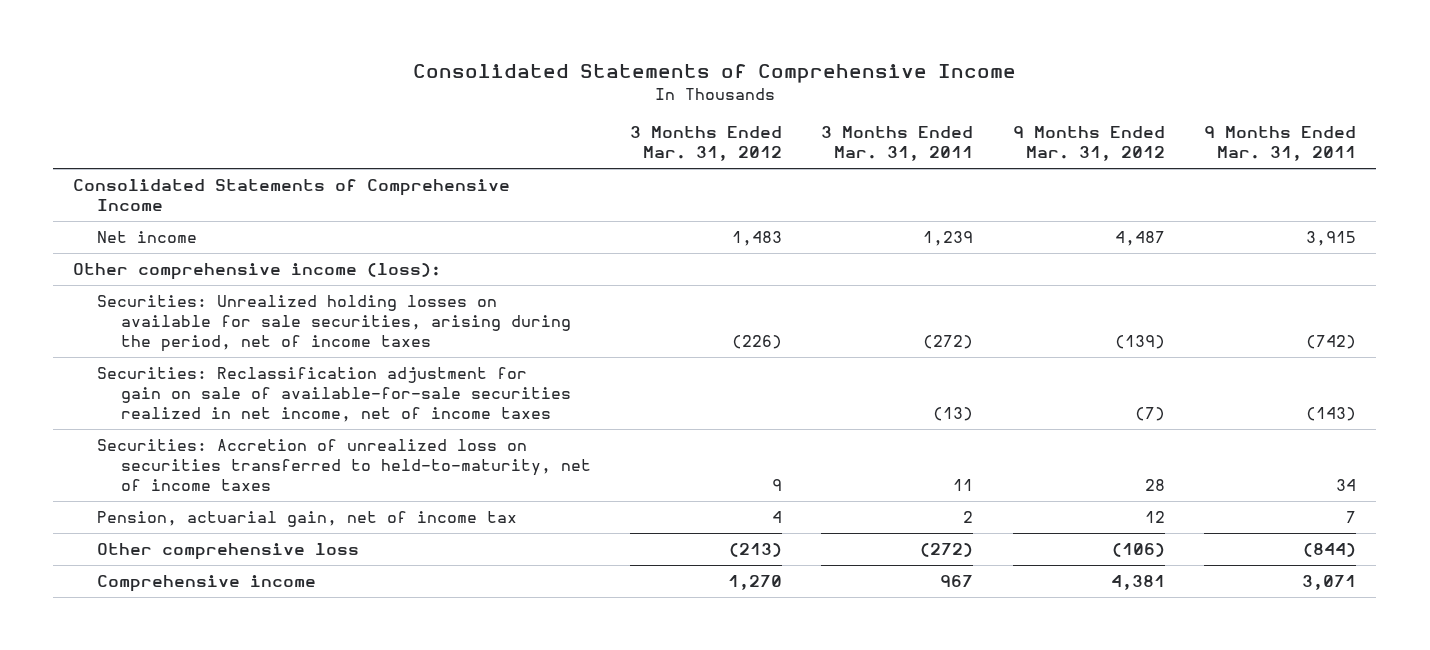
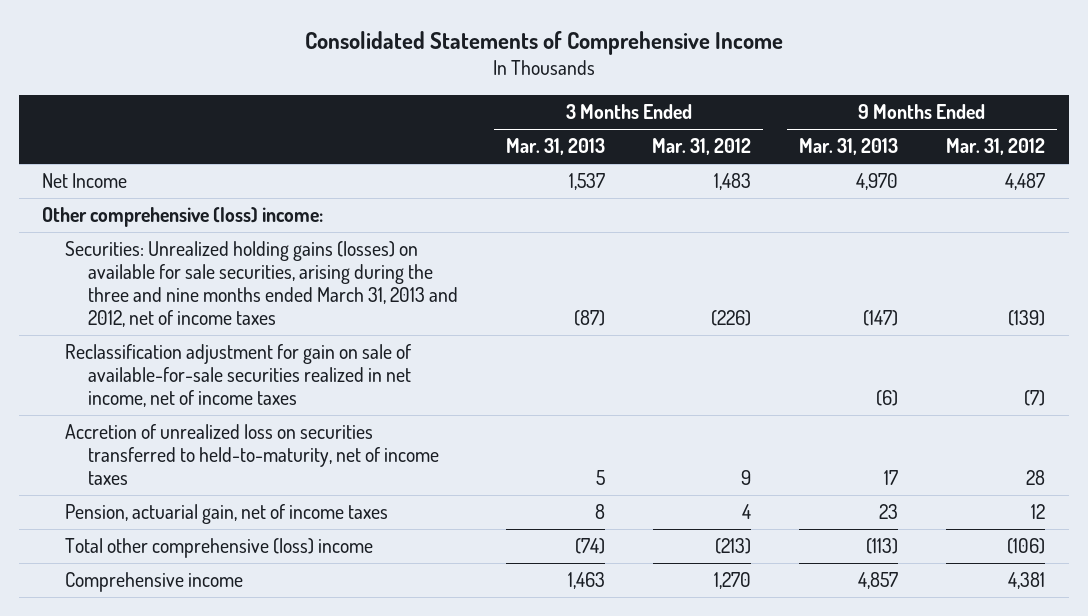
[821,126,974,162] 3 Months Ended Mar. 31, 2011 -> none
[1204,126,1357,162] 9 Months Ended Mar. 31, 2011 -> none
none -> [505,138,605,156] Mar. 31, 2013
none -> [799,138,899,156] Mar. 31, 2013
[73,179,511,211] Consolidated Statements of Comprehensive Income -> none
[96,231,197,244] Net income -> [42,173,128,189] Net Income
[73,263,442,281] Other comprehensive income (loss): -> [42,207,324,228] Other comprehensive (loss) income:
[96,295,571,352] Securities: Unrealized holding losses on available for sale securities, arising during the period, net of income taxes -> [65,241,458,327] Securities: Unrealized holding gains (losses) on available for sale securities, arising during the three and nine months ended March 31, 2013 and 2012, net of income taxes
[96,367,571,422] Securities: Reclassification adjustment for gain on sale of available-for-sale securities realized in net income, net of income taxes -> [65,344,412,408] Reclassification adjustment for gain on sale of available-for-sale securities realized in net income, net of income taxes
[96,439,591,491] Securities: Accretion of unrealized loss on securities transferred to held-to-maturity, net of income taxes -> [65,424,439,486] Accretion of unrealized loss on securities transferred to held-to-maturity, net of income taxes
[96,511,517,528] Pension, actuarial gain, net of income tax -> [65,504,389,525] Pension, actuarial gain, net of income taxes
[96,543,359,561] Other comprehensive loss -> [65,538,374,559] Total other comprehensive (loss) income

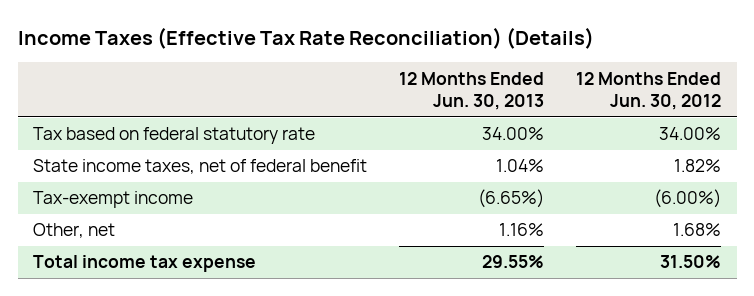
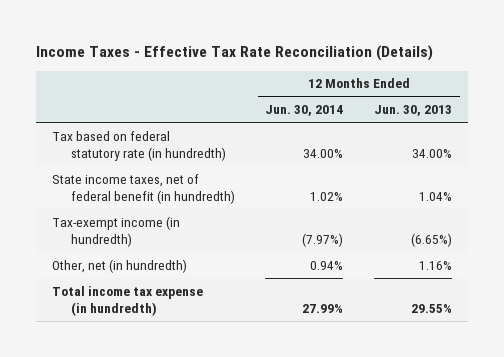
[17,26,594,49] Income Taxes (Effective Tax Rate Reconciliation) (Details) -> [36,45,434,62] Income Taxes - Effective Tax Rate Reconciliation (Details)
[576,71,722,111] 12 Months Ended Jun. 30, 2012 -> none
none -> [265,105,344,117] Jun. 30, 2014
[33,127,316,145] Tax based on federal statutory rate -> [51,130,226,161] Tax based on federal statutory rate (in hundredth)
[33,159,368,175] State income taxes, net of federal benefit -> [51,173,235,204] State income taxes, net of federal benefit (in hundredth)
[33,191,194,209] Tax-exempt income -> [51,215,180,247] Tax-exempt income (in hundredth)
[33,223,116,239] Other, net -> [51,258,187,273] Other, net (in hundredth)
[33,255,257,273] Total income tax expense -> [51,285,203,316] Total income tax expense (in hundredth)

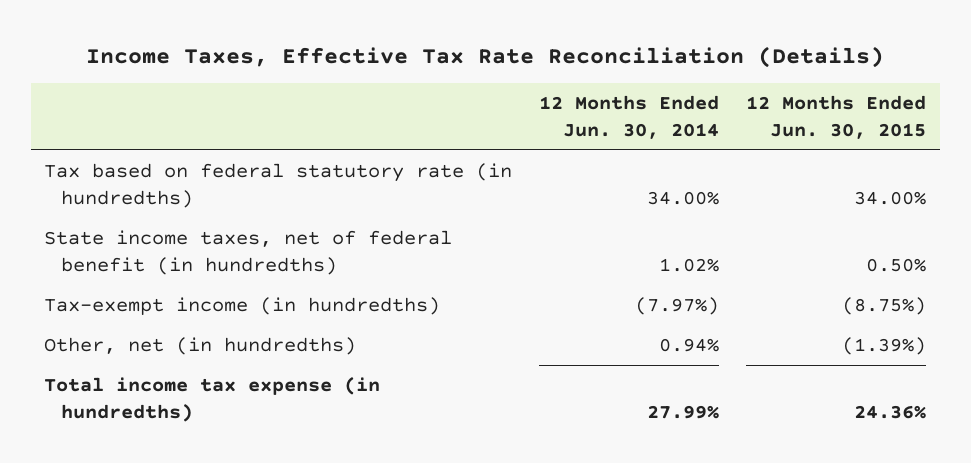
[36,45,434,62] Income Taxes - Effective Tax Rate Reconciliation (Details) -> [86,45,885,68] Income Taxes, Effective Tax Rate Reconciliation (Details)
[374,105,453,117] Jun. 30, 2013 -> none
none -> [746,95,927,139] 12 Months Ended Jun. 30, 2015
[51,130,226,161] Tax based on federal statutory rate (in hundredth) -> [44,163,513,208] Tax based on federal statutory rate (in hundredths)
[51,173,235,204] State income taxes, net of federal benefit (in hundredth) -> [44,230,453,275] State income taxes, net of federal benefit (in hundredths)
[51,215,180,247] Tax-exempt income (in hundredth) -> [44,297,441,316] Tax-exempt income (in hundredths)
[51,258,187,273] Other, net (in hundredth) -> [44,337,357,356] Other, net (in hundredths)
[51,285,203,316] Total income tax expense (in hundredth) -> [44,377,381,422] Total income tax expense (in hundredths)

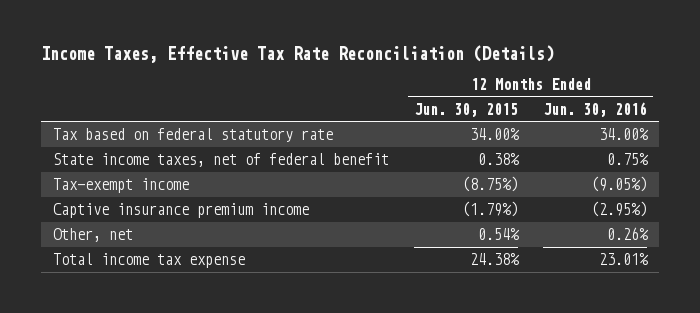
[539,95,720,139] 12 Months Ended Jun. 30, 2014 -> none
none -> [542,101,647,117] Jun. 30, 2016
[44,163,513,208] Tax based on federal statutory rate (in hundredths) -> [53,127,334,142] Tax based on federal statutory rate
[44,230,453,275] State income taxes, net of federal benefit (in hundredths) -> [53,152,390,167] State income taxes, net of federal benefit
[866,257,927,272] 0.50% -> [478,152,521,165] 0.38%
[44,297,441,316] Tax-exempt income (in hundredths) -> [53,177,190,193] Tax-exempt income
none -> [53,202,310,218] Captive insurance premium income
[44,337,357,356] Other, net (in hundredths) -> [53,227,134,242] Other, net
[842,337,927,356] (1.39%) -> [478,227,521,240] 0.54%
[44,377,381,422] Total income tax expense (in hundredths) -> [53,252,246,268] Total income tax expense
[854,404,927,419] 24.36% -> [470,252,521,265] 24.38%

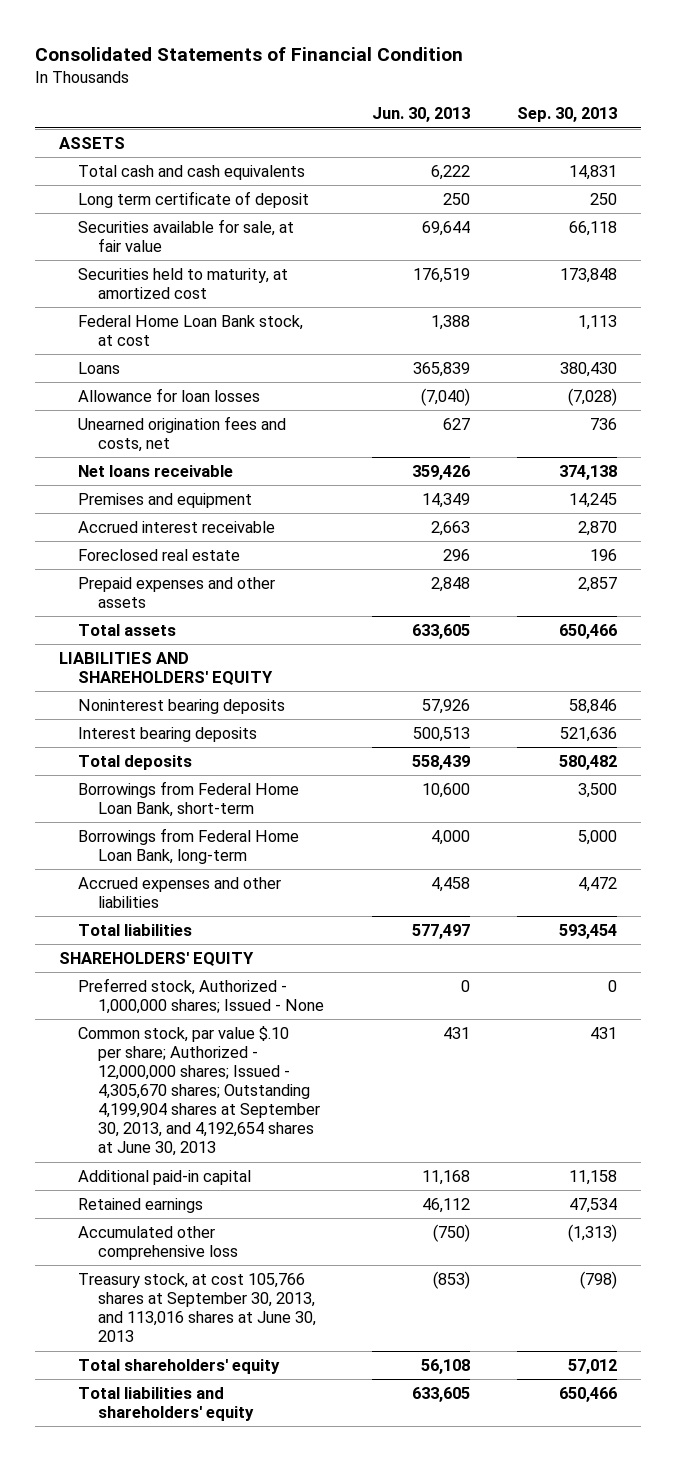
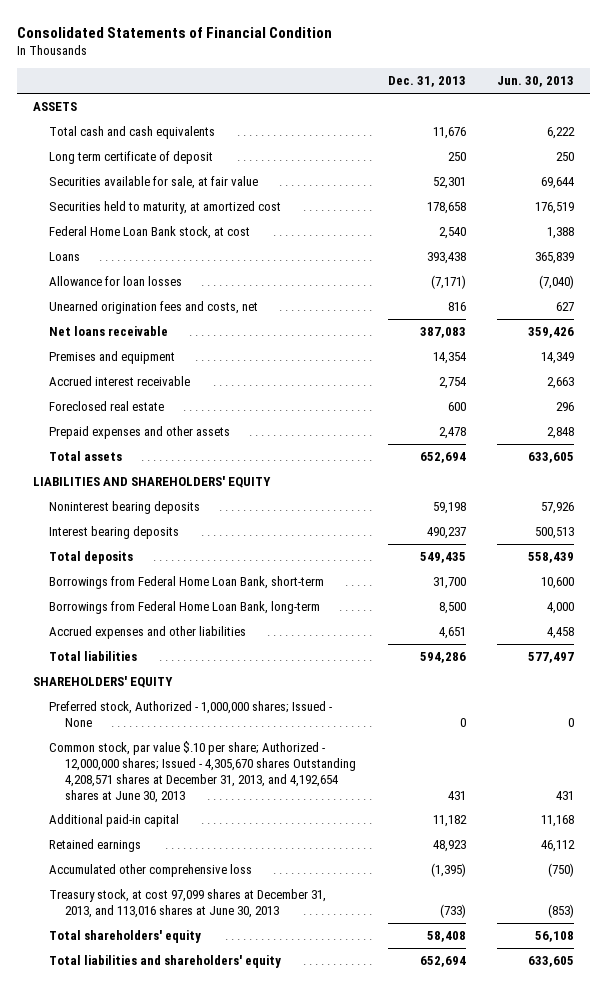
[517,107,618,123] Sep. 30, 2013 -> none
none -> [387,76,466,88] Dec. 31, 2013
[78,1026,321,1157] Common stock, par value $.10 per share; Authorized - 12,000,000 shares; Issued - 4,305,670 shares; Outstanding 4,199,904 shares at September 30, 2013, and 4,192,654 shares at June 30, 2013 -> [49,741,357,803] Common stock, par value $.10 per share; Authorized - 12,000,000 shares; Issued - 4,305,670 shares Outstanding 4,208,571 shares at December 31, 2013, and 4,192,654 shares at June 30, 2013
[78,1273,317,1343] Treasury stock, at cost 105,766 shares at September 30, 2013, and 113,016 shares at June 30, 2013 -> [49,889,327,918] Treasury stock, at cost 97,099 shares at December 31, 2013, and 113,016 shares at June 30, 2013

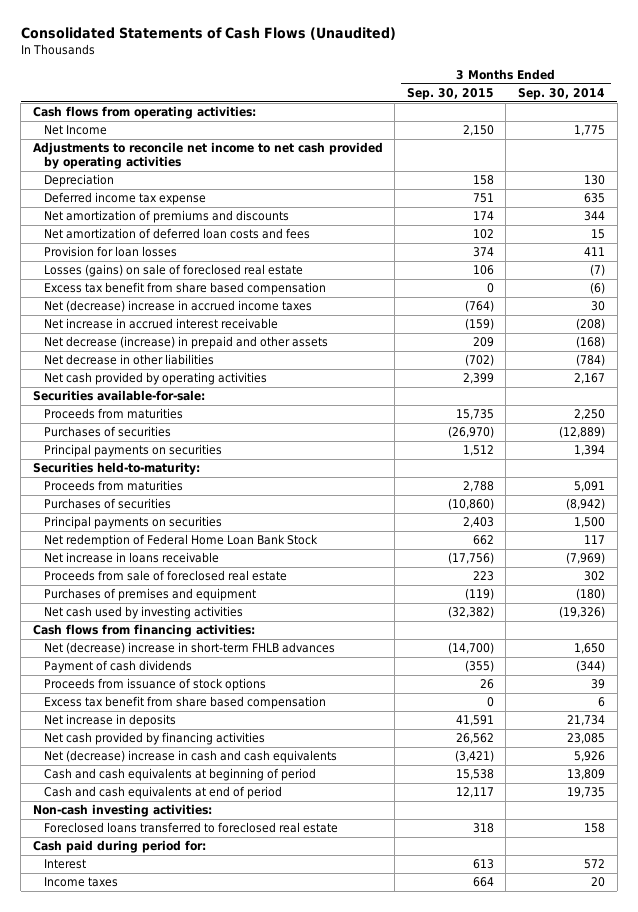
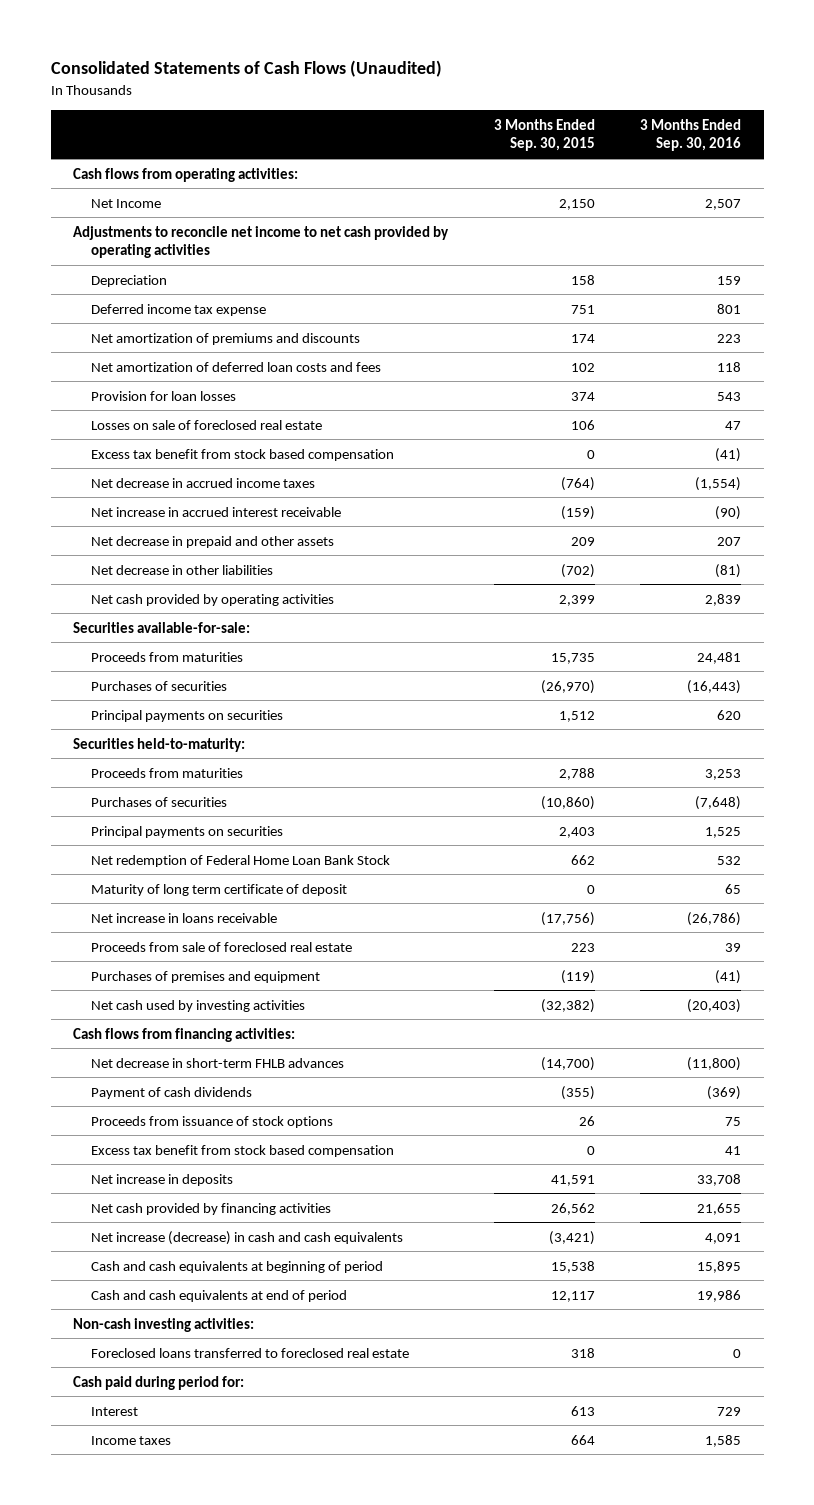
[518,87,606,100] Sep. 30, 2014 -> none
none -> [639,118,741,152] 3 Months Ended Sep. 30, 2016
[43,264,303,278] Losses (gains) on sale of foreclosed real estate -> [91,419,323,430] Losses on sale of foreclosed real estate
[43,282,326,296] Excess tax benefit from share based compensation -> [91,448,395,461] Excess tax benefit from stock based compensation
[43,300,312,313] Net (decrease) increase in accrued income taxes -> [91,477,316,488] Net decrease in accrued income taxes
[43,336,328,350] Net decrease (increase) in prepaid and other assets -> [91,535,335,548] Net decrease in prepaid and other assets
none -> [91,883,348,896] Maturity of long term certificate of deposit
[43,642,335,655] Net (decrease) increase in short-term FHLB advances -> [91,1057,345,1068] Net decrease in short-term FHLB advances
[43,696,326,710] Excess tax benefit from share based compensation -> [91,1144,395,1157] Excess tax benefit from stock based compensation
[43,750,337,764] Net (decrease) increase in cash and cash equivalents -> [91,1230,404,1245] Net increase (decrease) in cash and cash equivalents

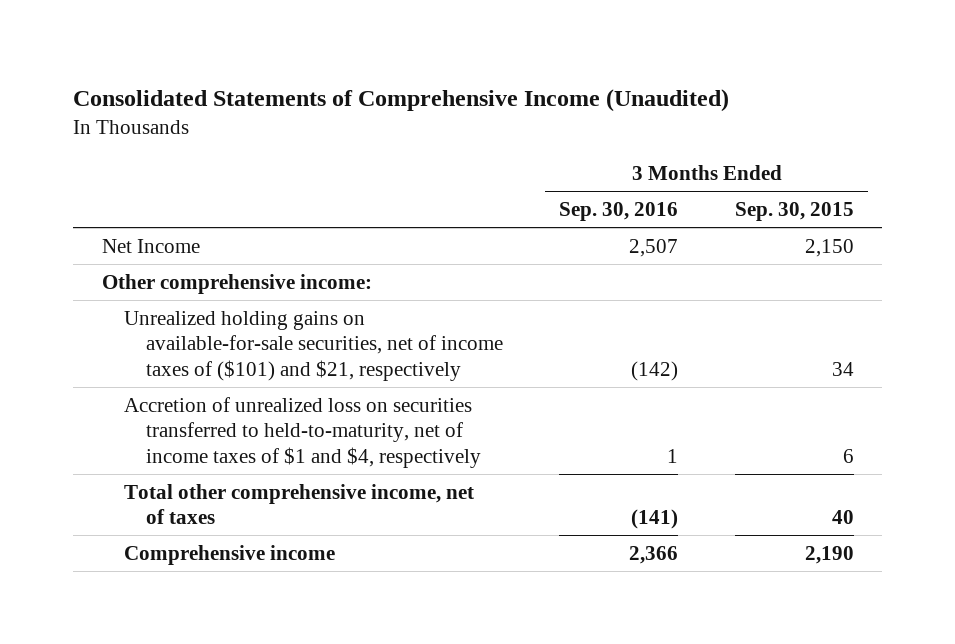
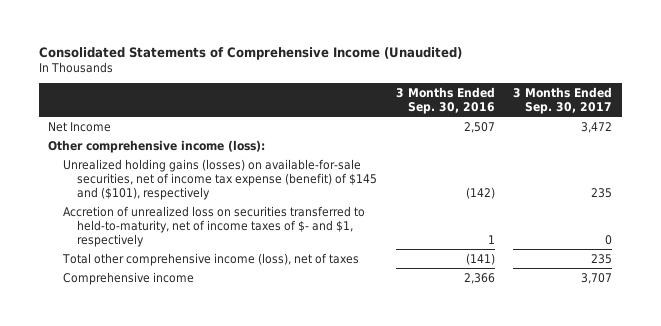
[734,202,854,222] Sep. 30, 2015 -> none
none -> [513,86,613,114] 3 Months Ended Sep. 30, 2017
[101,273,372,294] Other comprehensive income: -> [48,139,266,153] Other comprehensive income (loss):
[123,310,503,381] Unrealized holding gains on available-for-sale securities, net of income taxes of ($101) and $21, respectively -> [62,158,378,200] Unrealized holding gains (losses) on available-for-sale securities, net of income tax expense (benefit) of $145 and ($101), respectively
[123,396,481,468] Accretion of unrealized loss on securities transferred to held-to-maturity, net of income taxes of $1 and $4, respectively -> [62,205,365,247] Accretion of unrealized loss on securities transferred to held-to-maturity, net of income taxes of $- and $1, respectively
[123,483,474,525] Total other comprehensive income, net of taxes -> [61,252,359,266] Total other comprehensive income (loss), net of taxes

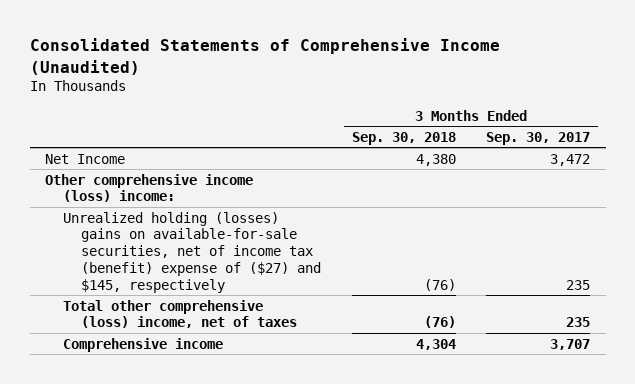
[395,86,495,114] 3 Months Ended Sep. 30, 2016 -> none
none -> [351,131,456,145] Sep. 30, 2018
[62,205,365,247] Accretion of unrealized loss on securities transferred to held-to-maturity, net of income taxes of $- and $1, respectively -> none
[48,139,266,153] Other comprehensive income (loss): -> [45,173,254,203] Other comprehensive income (loss) income:
[62,158,378,200] Unrealized holding gains (losses) on available-for-sale securities, net of income tax expense (benefit) of $145 and ($101), respectively -> [62,211,321,293] Unrealized holding (losses) gains on available-for-sale securities, net of income tax (benefit) expense of ($27) and $145, respectively
[61,252,359,266] Total other comprehensive income (loss), net of taxes -> [62,299,297,329] Total other comprehensive (loss) income, net of taxes

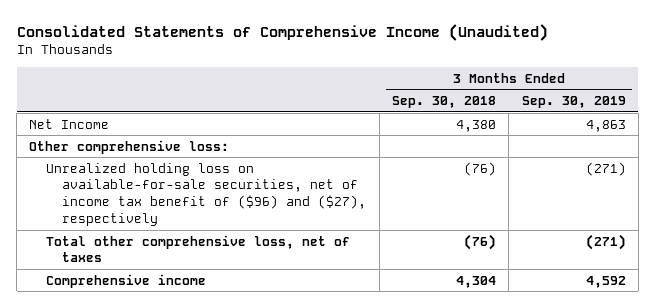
[486,131,591,145] Sep. 30, 2017 -> none
none -> [521,95,626,108] Sep. 30, 2019
[45,173,254,203] Other comprehensive income (loss) income: -> [29,139,230,154] Other comprehensive loss:
[62,211,321,293] Unrealized holding (losses) gains on available-for-sale securities, net of income tax (benefit) expense of ($27) and $145, respectively -> [45,162,367,226] Unrealized holding loss on available-for-sale securities, net of income tax benefit of ($96) and ($27), respectively
[62,299,297,329] Total other comprehensive (loss) income, net of taxes -> [45,234,350,263] Total other comprehensive loss, net of taxes

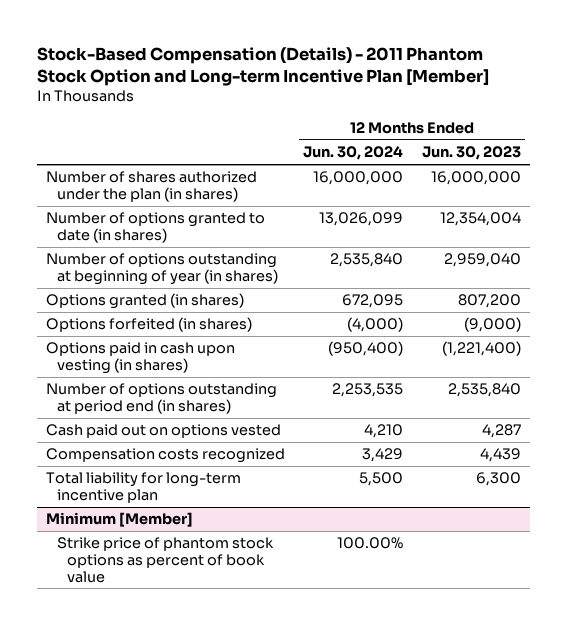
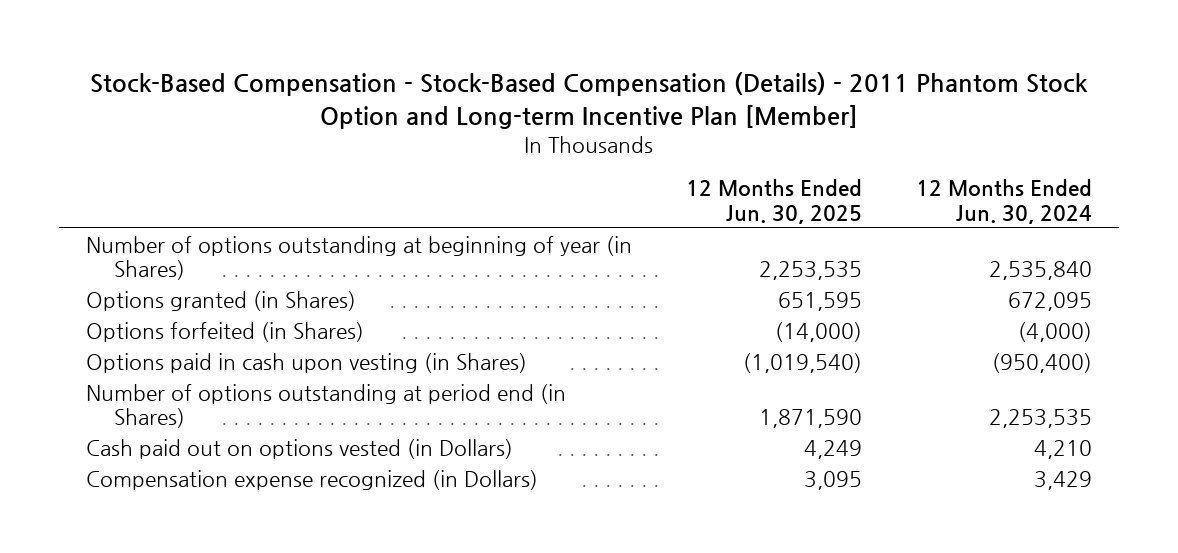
[37,46,490,86] Stock-Based Compensation (Details) - 2011 Phantom Stock Option and Long-term Incentive Plan [Member] -> [89,72,1088,129] Stock-Based Compensation - Stock-Based Compensation (Details) - 2011 Phantom Stock Option and Long-term Incentive Plan [Member]
[421,146,521,161] Jun. 30, 2023 -> none
none -> [685,179,862,224] 12 Months Ended Jun. 30, 2025
[46,171,258,203] Number of shares authorized under the plan (in shares) -> none
[46,212,266,244] Number of options granted to date (in shares) -> none
[46,472,242,504] Total liability for long-term incentive plan -> none
[46,512,194,528] Minimum [Member] -> none
[56,537,274,583] Strike price of phantom stock options as percent of book value -> none
[46,253,278,286] Number of options outstanding at beginning of year (in shares) -> [85,235,632,280] Number of options outstanding at beginning of year (in Shares)
[46,293,245,310] Options granted (in shares) -> [85,290,356,311] Options granted (in Shares)
[46,317,253,333] Options forfeited (in shares) -> [85,321,364,342] Options forfeited (in Shares)
[46,342,236,375] Options paid in cash upon vesting (in shares) -> [85,352,527,373] Options paid in cash upon vesting (in Shares)
[46,383,278,415] Number of options outstanding at period end (in shares) -> [85,383,566,428] Number of options outstanding at period end (in Shares)
[46,424,282,439] Cash paid out on options vested -> [85,438,513,459] Cash paid out on options vested (in Dollars)
[46,448,286,464] Compensation costs recognized -> [85,469,538,490] Compensation expense recognized (in Dollars)

